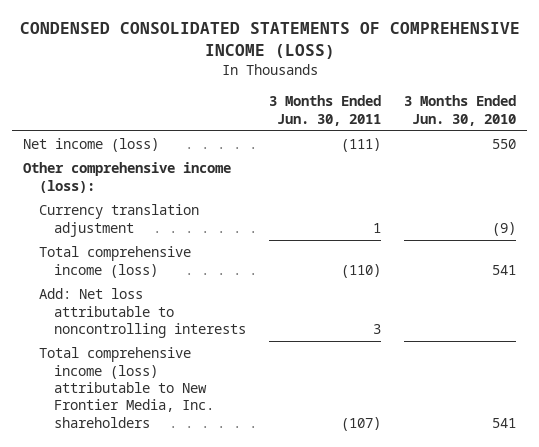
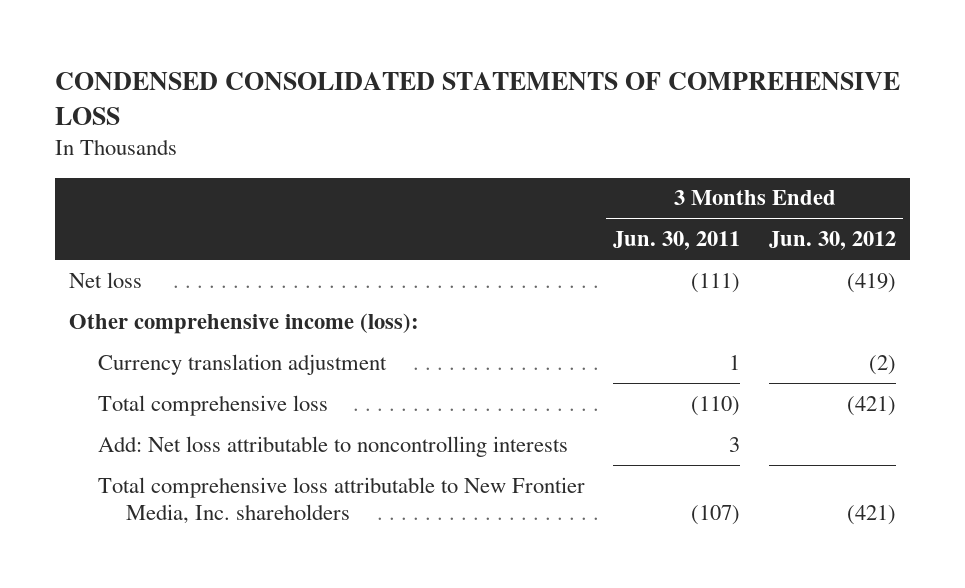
[19,21,520,59] CONDENSED CONSOLIDATED STATEMENTS OF COMPREHENSIVE INCOME (LOSS) -> [55,71,901,125] CONDENSED CONSOLIDATED STATEMENTS OF COMPREHENSIVE LOSS
[403,95,516,126] 3 Months Ended Jun. 30, 2010 -> none
none -> [768,231,896,251] Jun. 30, 2012
[23,138,160,153] Net income (loss) -> [69,271,143,288] Net loss
[38,246,191,278] Total comprehensive income (loss) -> [97,394,328,416] Total comprehensive loss
[38,347,215,428] Total comprehensive income (loss) attributable to New Frontier Media, Inc. shareholders -> [97,476,585,524] Total comprehensive loss attributable to New Frontier Media, Inc. shareholders

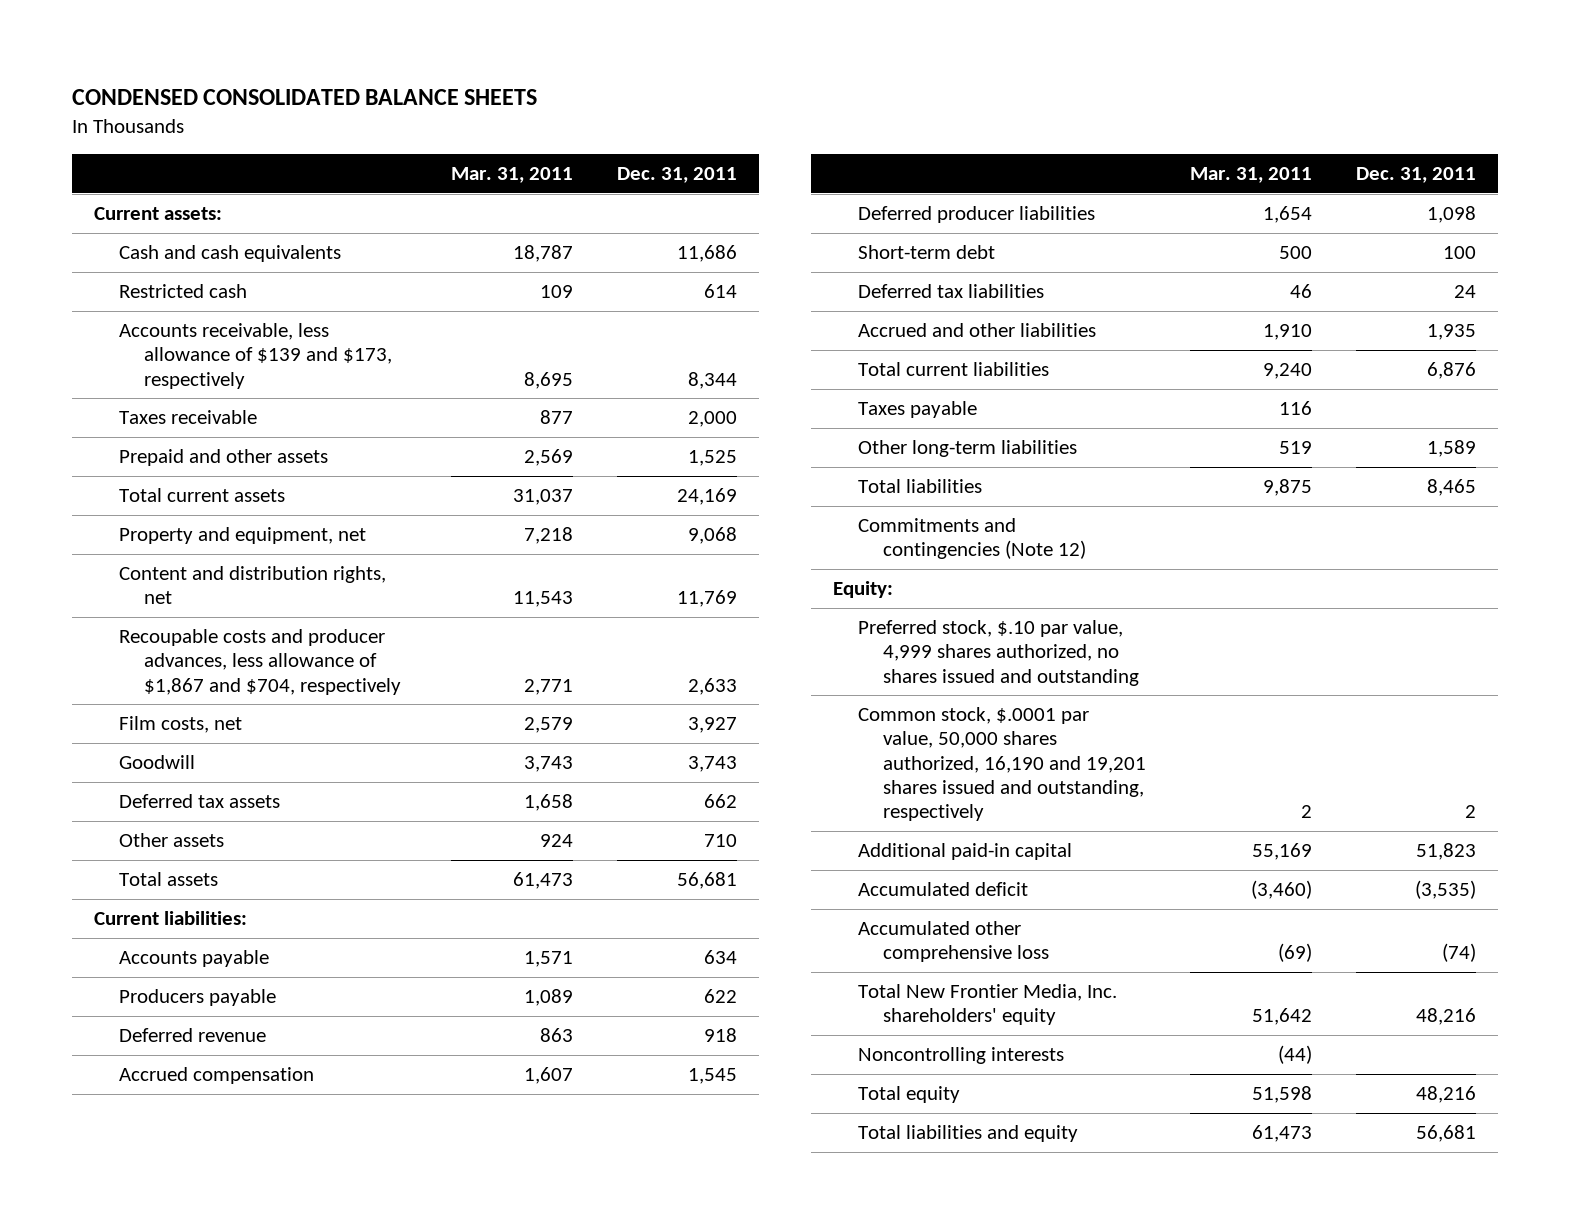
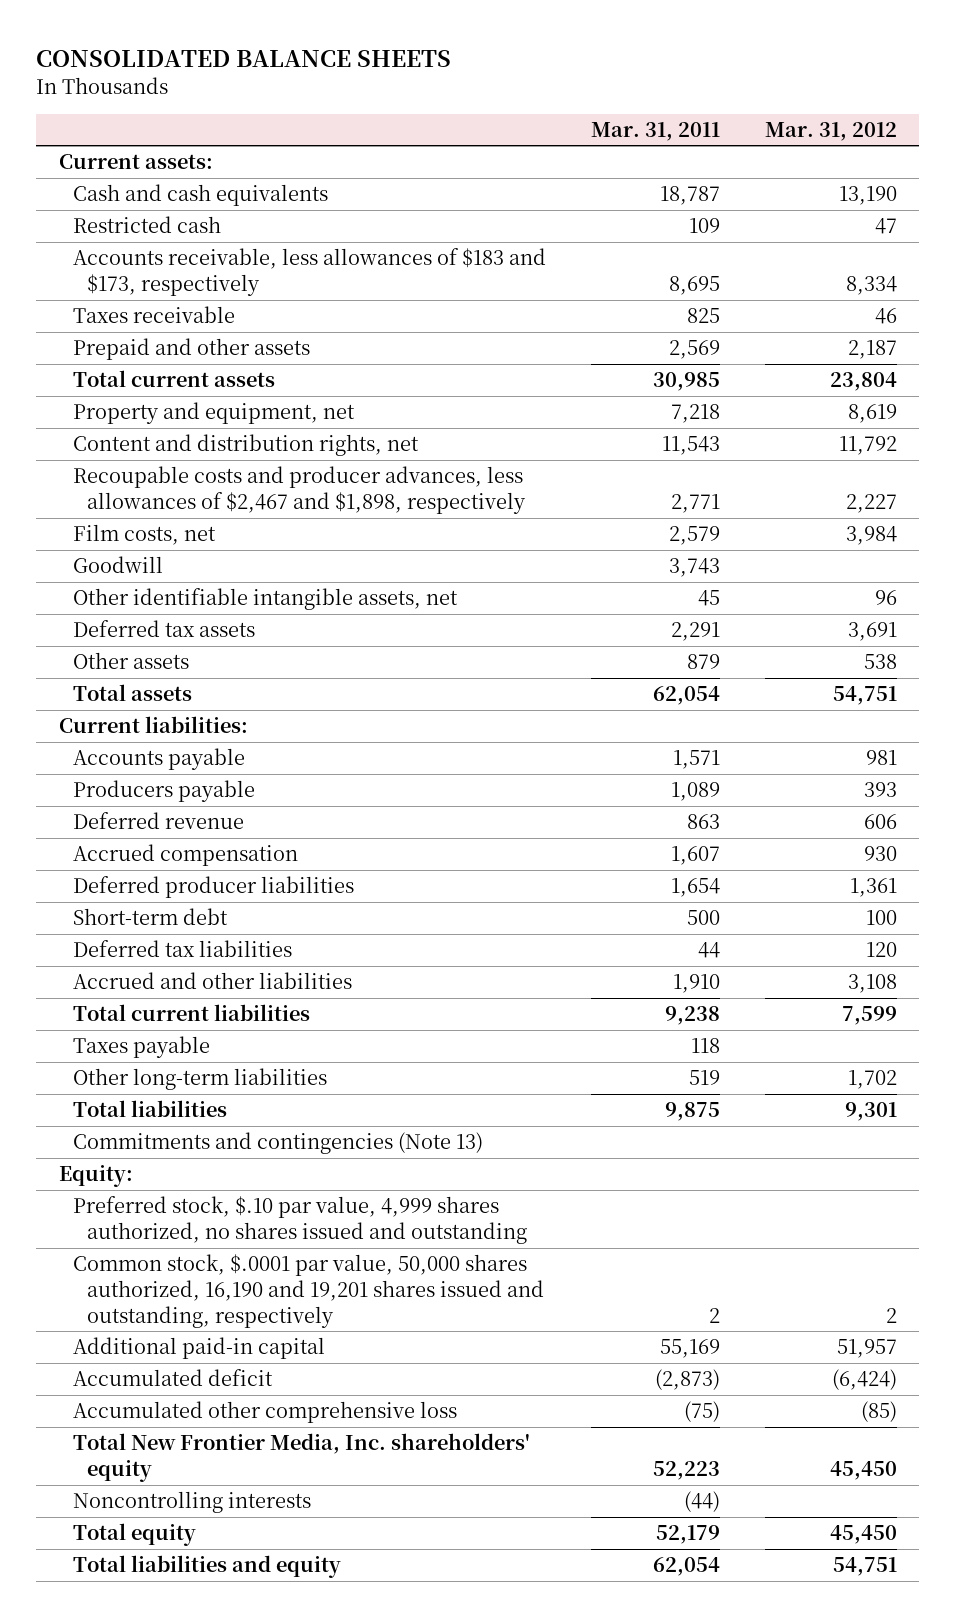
[72,88,538,105] CONDENSED CONSOLIDATED BALANCE SHEETS -> [36,49,452,67] CONSOLIDATED BALANCE SHEETS
[616,166,737,183] Dec. 31, 2011 -> none
none -> [764,121,897,141] Mar. 31, 2012
[119,323,393,389] Accounts receivable, less allowance of $139 and $173, respectively -> [72,248,546,296] Accounts receivable, less allowances of $183 and $173, respectively
[540,410,574,425] 877 -> [686,308,720,324] 825
[513,489,574,506] 31,037 -> [652,372,720,392] 30,985
[119,629,402,695] Recoupable costs and producer advances, less allowance of $1,867 and $704, respectively -> [72,466,527,514] Recoupable costs and producer advances, less allowances of $2,467 and $1,898, respectively
none -> [72,588,458,611] Other identifiable intangible assets, net
[524,794,574,812] 1,658 -> [670,622,720,642] 2,291
[540,834,574,848] 924 -> [686,654,720,670] 879
[513,872,574,890] 61,473 -> [652,686,720,706] 62,054
[1289,284,1312,299] 46 -> [697,942,720,959] 44
[1262,363,1312,380] 9,240 -> [664,1006,720,1026] 9,238
[1278,401,1312,416] 116 -> [690,1038,720,1054] 118
[857,518,1086,560] Commitments and contingencies (Note 12) -> [72,1132,483,1155] Commitments and contingencies (Note 13)
[1250,880,1312,900] (3,460) -> [654,1369,720,1391] (2,873)
[1277,943,1312,963] (69) -> [683,1401,720,1423] (75)
[1251,1008,1312,1026] 51,642 -> [652,1460,720,1480] 52,223
[1251,1086,1312,1104] 51,598 -> [655,1525,720,1545] 52,179
[1251,1125,1312,1143] 61,473 -> [652,1557,720,1577] 62,054

